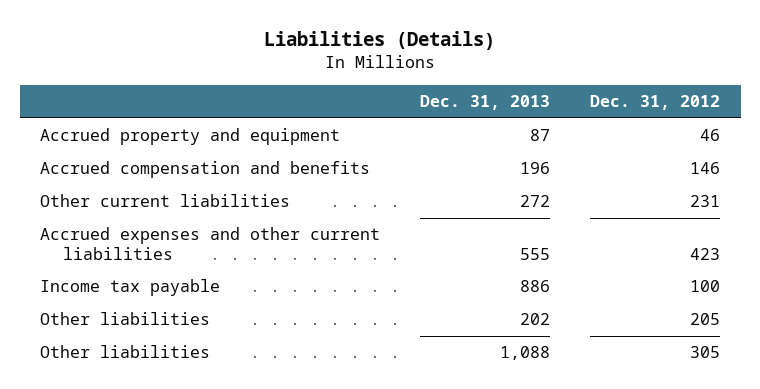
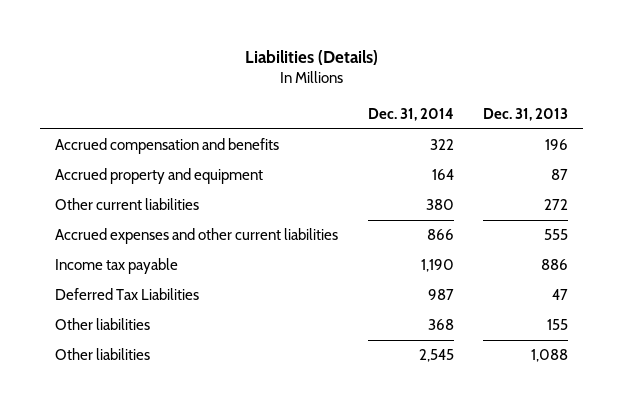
[590,95,721,111] Dec. 31, 2012 -> none
none -> [367,107,454,121] Dec. 31, 2014
[39,128,340,146] Accrued property and equipment -> [54,168,263,185] Accrued property and equipment
none -> [54,288,199,301] Deferred Tax Liabilities
[520,313,551,326] 202 -> [547,319,569,331] 155

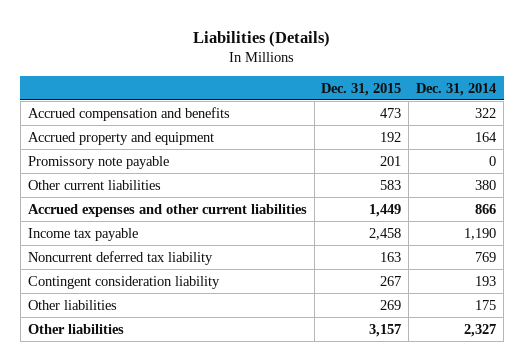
[483,107,569,121] Dec. 31, 2013 -> none
none -> [321,82,402,96] Dec. 31, 2015
none -> [27,155,169,169] Promissory note payable
[54,288,199,301] Deferred Tax Liabilities -> [27,250,213,265] Noncurrent deferred tax liability
[427,289,454,301] 987 -> [475,251,497,262] 769
none -> [27,275,220,289] Contingent consideration liability
[427,319,454,331] 368 -> [475,299,497,310] 175
[418,349,454,363] 2,545 -> [464,323,497,337] 2,327

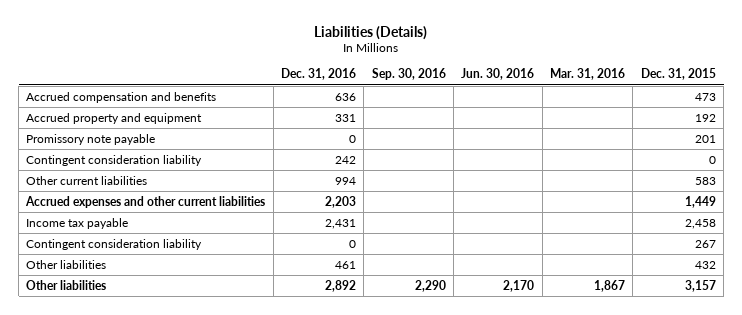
[416,82,497,96] Dec. 31, 2014 -> none
none -> [281,68,357,81] Dec. 31, 2016
none -> [371,68,446,81] Sep. 30, 2016
none -> [461,68,535,81] Jun. 30, 2016
none -> [550,68,626,81] Mar. 31, 2016
none -> [26,154,203,166] Contingent consideration liability
[27,250,213,265] Noncurrent deferred tax liability -> none
[380,299,402,310] 269 -> [694,260,716,269] 432

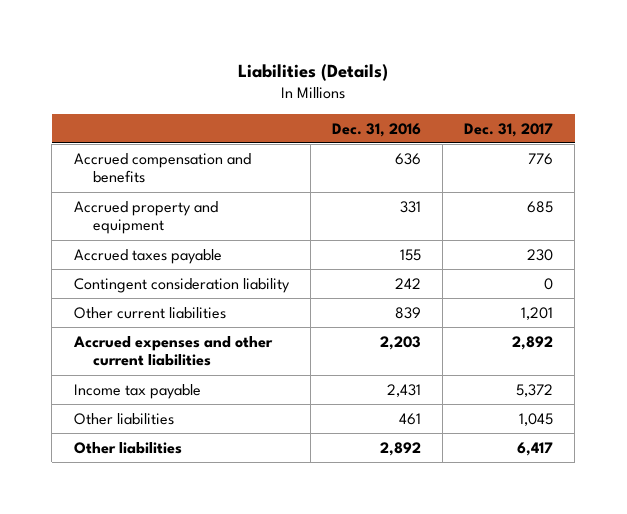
[371,68,446,81] Sep. 30, 2016 -> none
[461,68,535,81] Jun. 30, 2016 -> none
[550,68,626,81] Mar. 31, 2016 -> none
[640,68,716,81] Dec. 31, 2015 -> none
none -> [464,122,554,137] Dec. 31, 2017
[26,133,156,145] Promissory note payable -> none
none -> [73,248,222,264] Accrued taxes payable
[335,176,357,185] 994 -> [394,306,421,319] 839
[26,238,203,250] Contingent consideration liability -> none

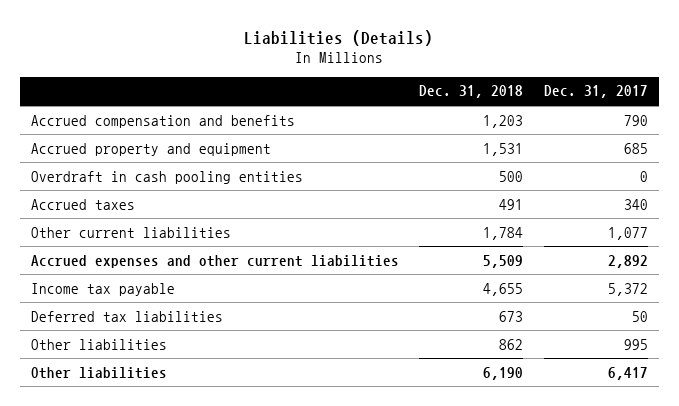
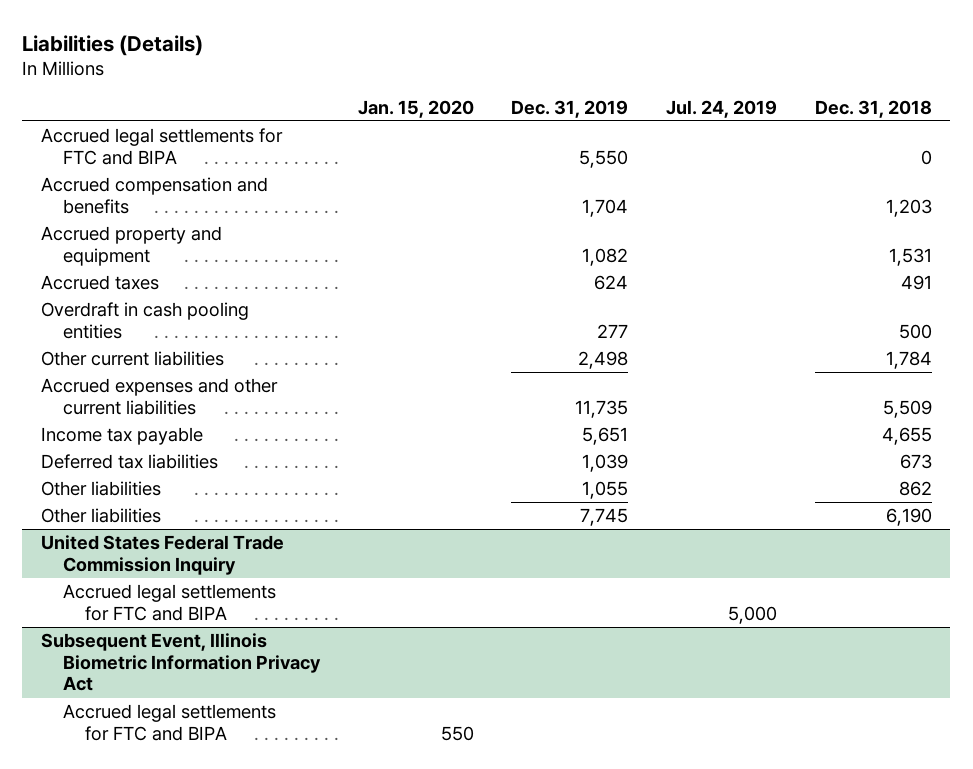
[544,85,649,99] Dec. 31, 2017 -> none
none -> [357,99,474,118] Jan. 15, 2020
none -> [511,99,629,118] Dec. 31, 2019
none -> [666,99,778,118] Jul. 24, 2019
none -> [40,128,283,165] Accrued legal settlements for FTC and BIPA
[30,170,303,184] Overdraft in cash pooling entities -> [40,302,249,339] Overdraft in cash pooling entities
none -> [40,535,284,575] United States Federal Trade Commission Inquiry
none -> [63,584,277,621] Accrued legal settlements for FTC and BIPA
none -> [40,633,322,692] Subsequent Event, Illinois Biometric Information Privacy Act
none -> [63,704,277,741] Accrued legal settlements for FTC and BIPA

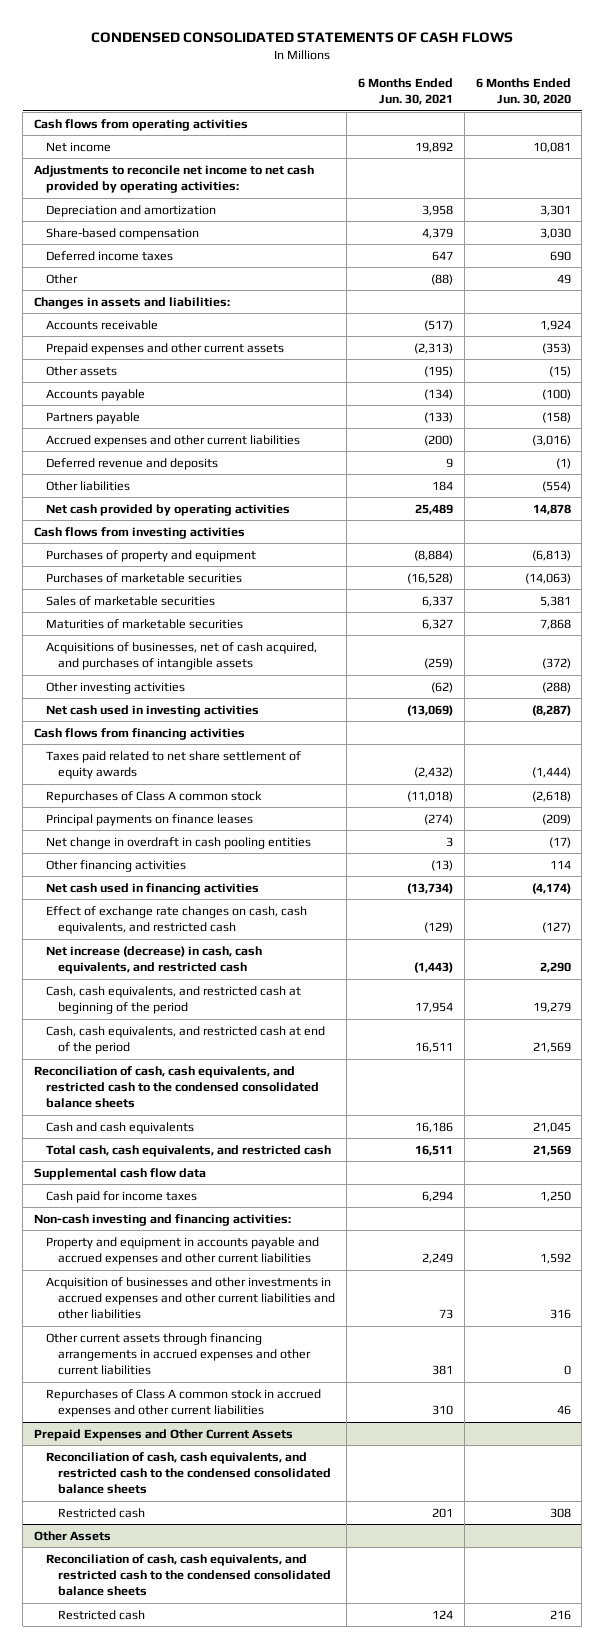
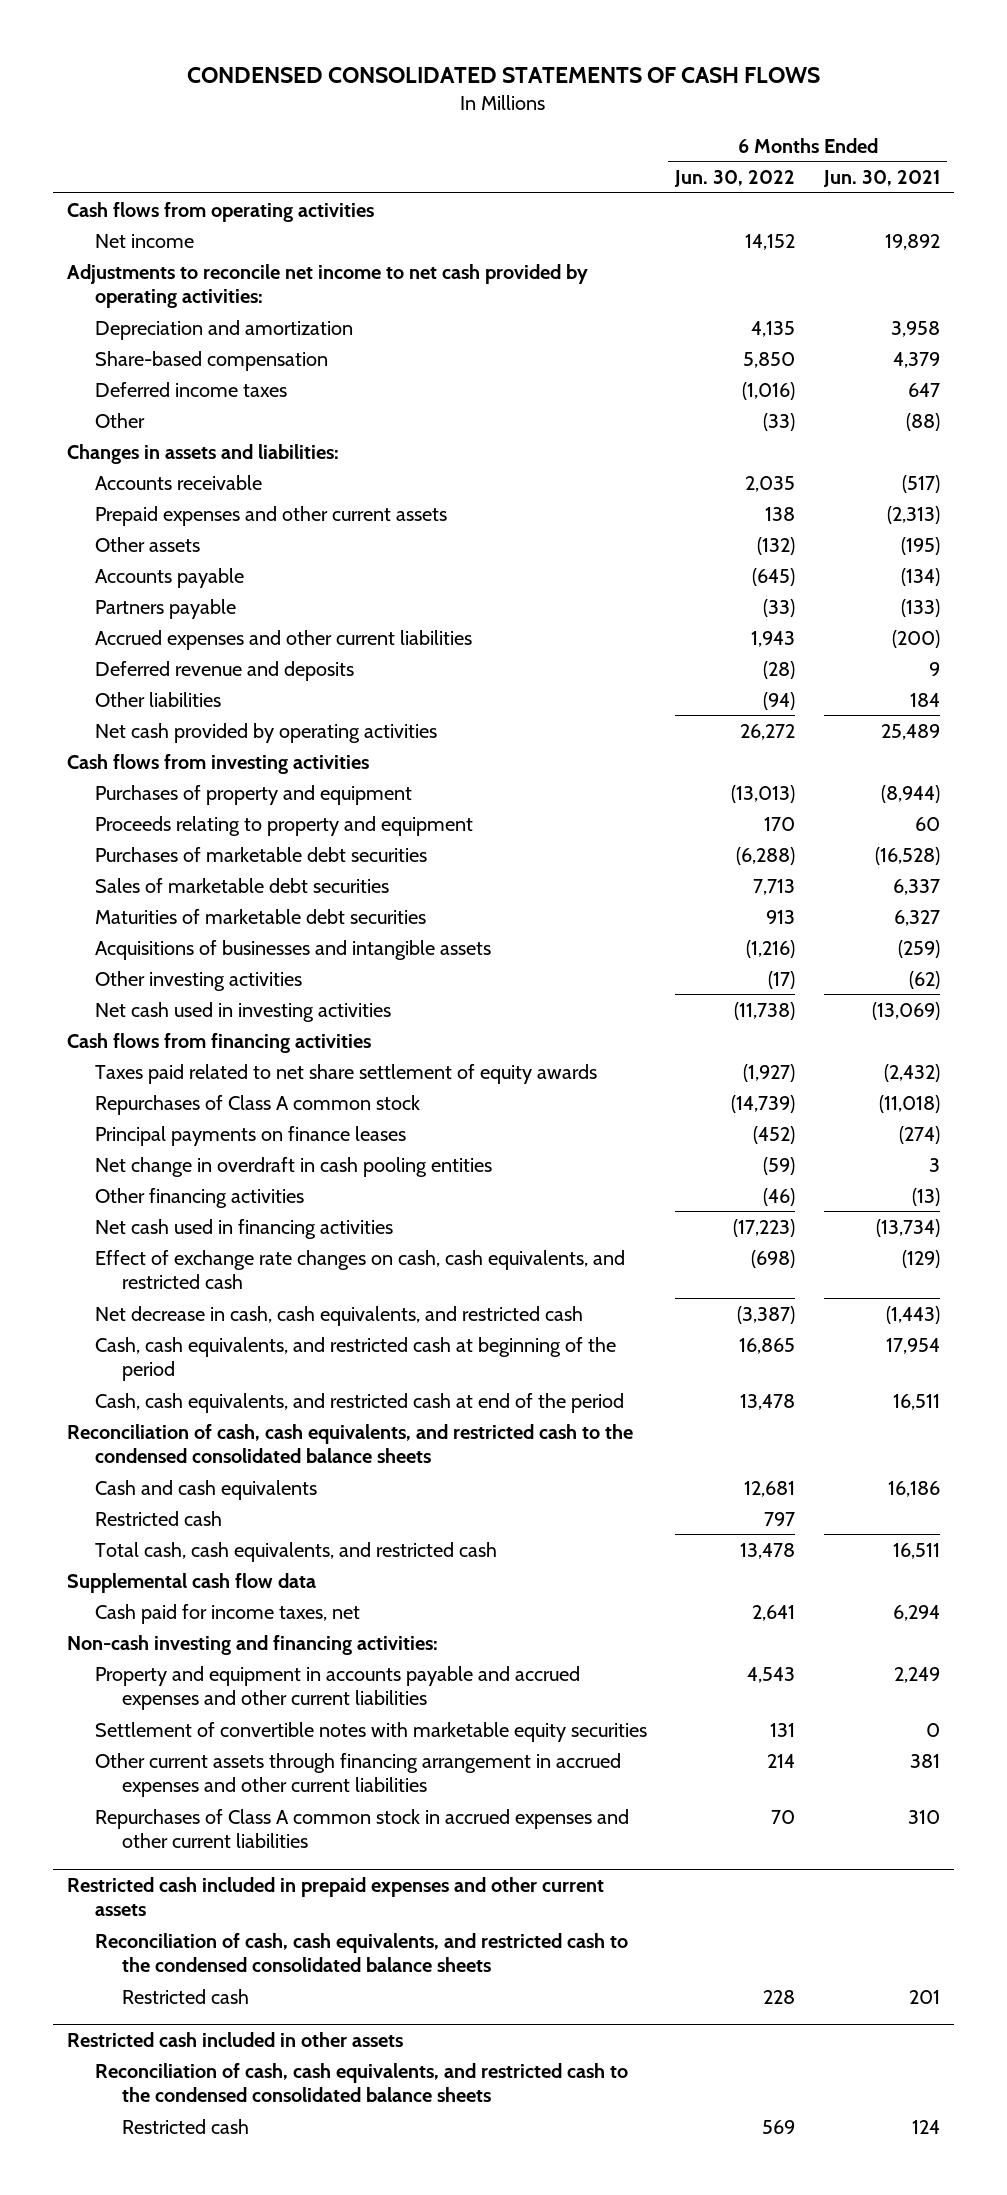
[475,77,571,105] 6 Months Ended Jun. 30, 2020 -> none
none -> [674,170,796,188] Jun. 30, 2022
[413,549,453,561] (8,884) -> [880,784,940,803] (8,944)
none -> [94,815,473,836] Proceeds relating to property and equipment
[45,572,242,583] Purchases of marketable securities -> [94,846,427,862] Purchases of marketable debt securities
[45,595,215,606] Sales of marketable securities -> [94,877,389,893] Sales of marketable debt securities
[45,618,243,629] Maturities of marketable securities -> [94,908,426,924] Maturities of marketable debt securities
[45,641,317,670] Acquisitions of businesses, net of cash acquired, and purchases of intangible assets -> [94,939,491,960] Acquisitions of businesses and intangible assets
[45,945,262,974] Net increase (decrease) in cash, cash equivalents, and restricted cash -> [94,1305,583,1326] Net decrease in cash, cash equivalents, and restricted cash
none -> [94,1510,222,1526] Restricted cash
[45,1190,197,1203] Cash paid for income taxes -> [94,1603,360,1624] Cash paid for income taxes, net
[45,1276,335,1319] Acquisition of businesses and other investments in accrued expenses and other current liabilities and other liabilities -> none
none -> [94,1721,647,1742] Settlement of convertible notes with marketable equity securities
[45,1332,311,1375] Other current assets through financing arrangements in accrued expenses and other current liabilities -> [94,1752,621,1797] Other current assets through financing arrangement in accrued expenses and other current liabilities
[34,1428,294,1441] Prepaid Expenses and Other Current Assets -> [66,1876,604,1916] Restricted cash included in prepaid expenses and other current assets
[34,1530,112,1541] Other Assets -> [66,2031,403,2047] Restricted cash included in other assets

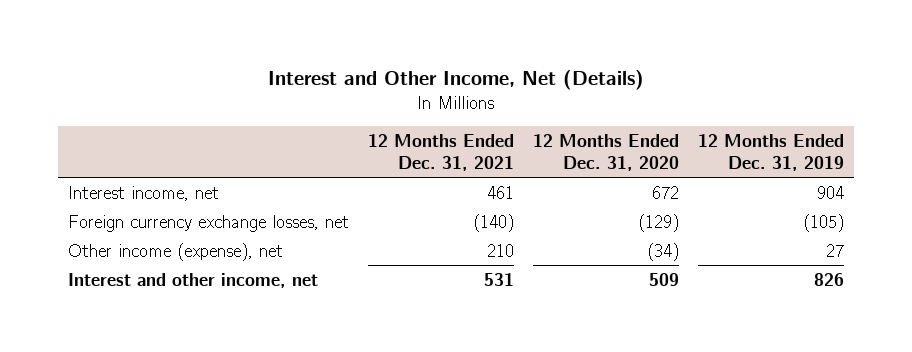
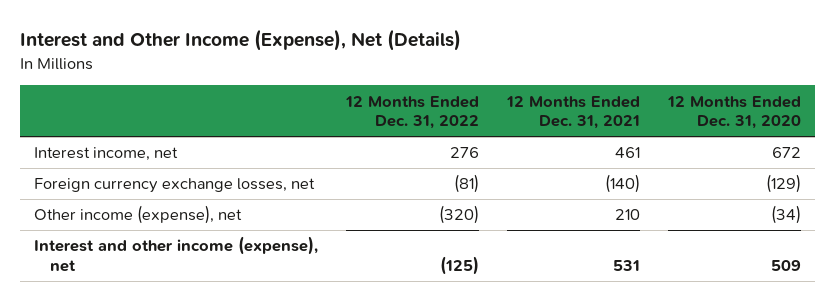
[267,70,644,91] Interest and Other Income, Net (Details) -> [20,29,462,52] Interest and Other Income (Expense), Net (Details)
[698,134,845,171] 12 Months Ended Dec. 31, 2019 -> none
none -> [345,95,480,130] 12 Months Ended Dec. 31, 2022
[67,272,318,288] Interest and other income, net -> [34,236,319,272] Interest and other income (expense), net

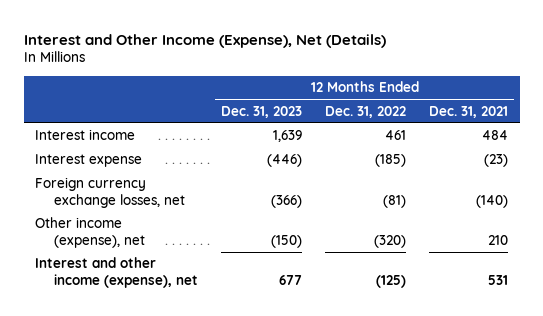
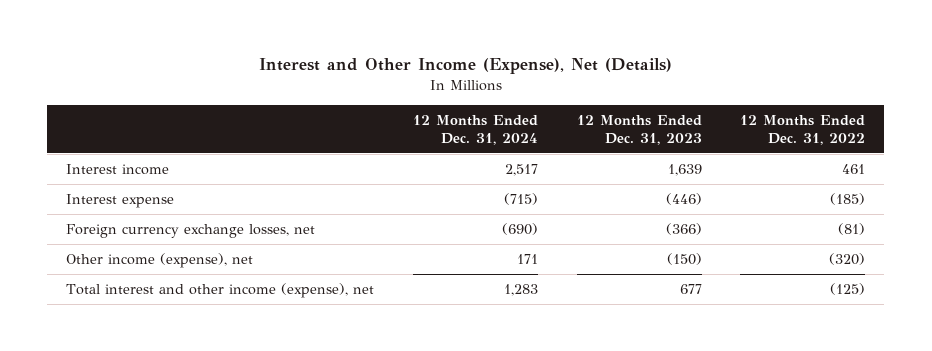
[429,105,509,118] Dec. 31, 2021 -> none
none -> [413,114,539,146] 12 Months Ended Dec. 31, 2024
[35,257,199,289] Interest and other income (expense), net -> [66,282,375,298] Total interest and other income (expense), net

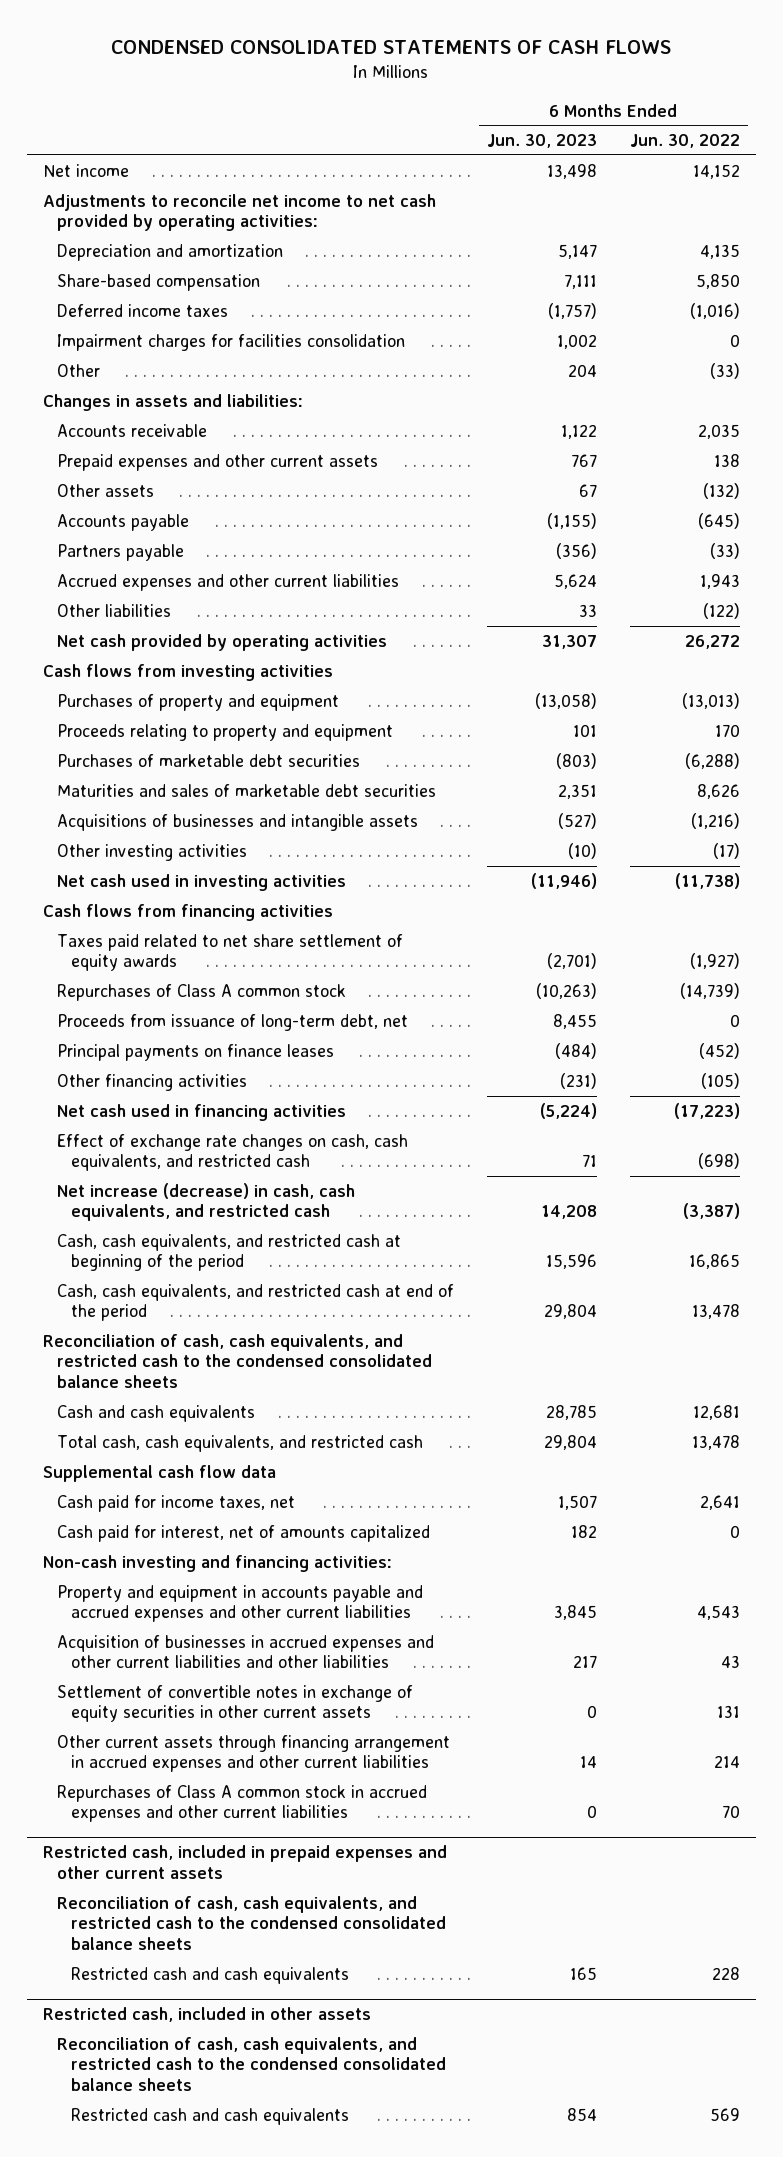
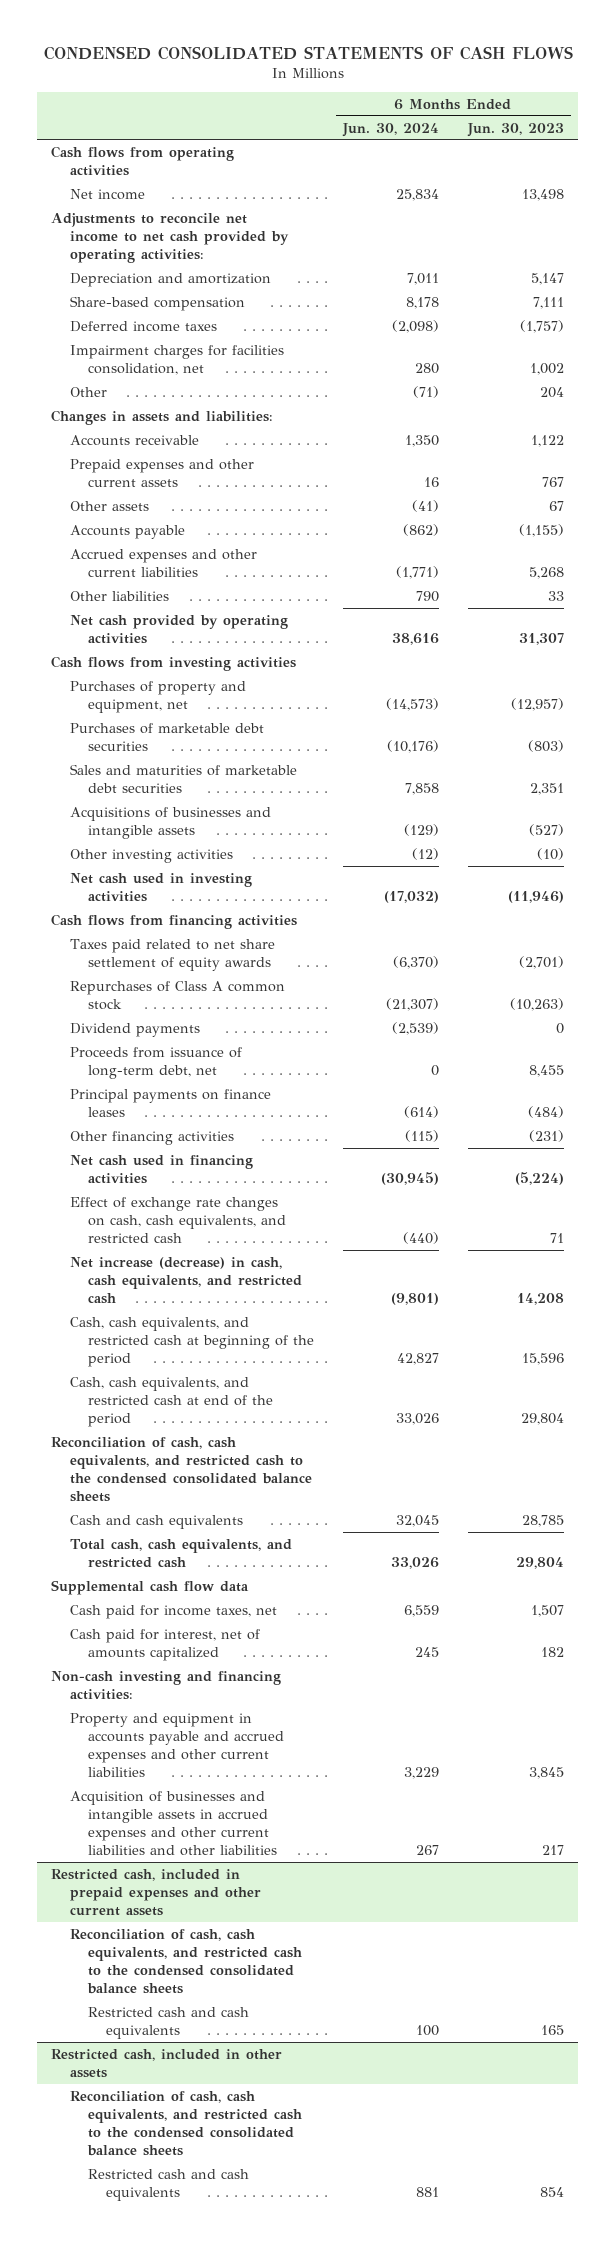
[629,134,740,149] Jun. 30, 2022 -> none
none -> [341,122,439,137] Jun. 30, 2024
none -> [51,145,235,176] Cash flows from operating activities
[57,333,406,351] Impairment charges for facilities consolidation -> [69,344,284,375] Impairment charges for facilities consolidation, net
[57,543,185,561] Partners payable -> none
[554,573,598,589] 5,624 -> [528,566,564,579] 5,268
[57,723,394,741] Proceeds relating to property and equipment -> none
[57,693,340,711] Purchases of property and equipment -> [69,680,246,713] Purchases of property and equipment, net
[535,692,598,709] (13,058) -> [510,697,564,711] (12,957)
[57,783,437,797] Maturities and sales of marketable debt securities -> [69,763,297,793] Sales and maturities of marketable debt securities
none -> [69,1022,200,1037] Dividend payments
[57,1684,414,1723] Settlement of convertible notes in exchange of equity securities in other current assets -> none
[57,1734,451,1773] Other current assets through financing arrangement in accrued expenses and other current liabilities -> none
[57,1784,428,1823] Repurchases of Class A common stock in accrued expenses and other current liabilities -> none
[57,1634,435,1669] Acquisition of businesses in accrued expenses and other current liabilities and other liabilities -> [69,1790,277,1857] Acquisition of businesses and intangible assets in accrued expenses and other current liabilities and other liabilities

